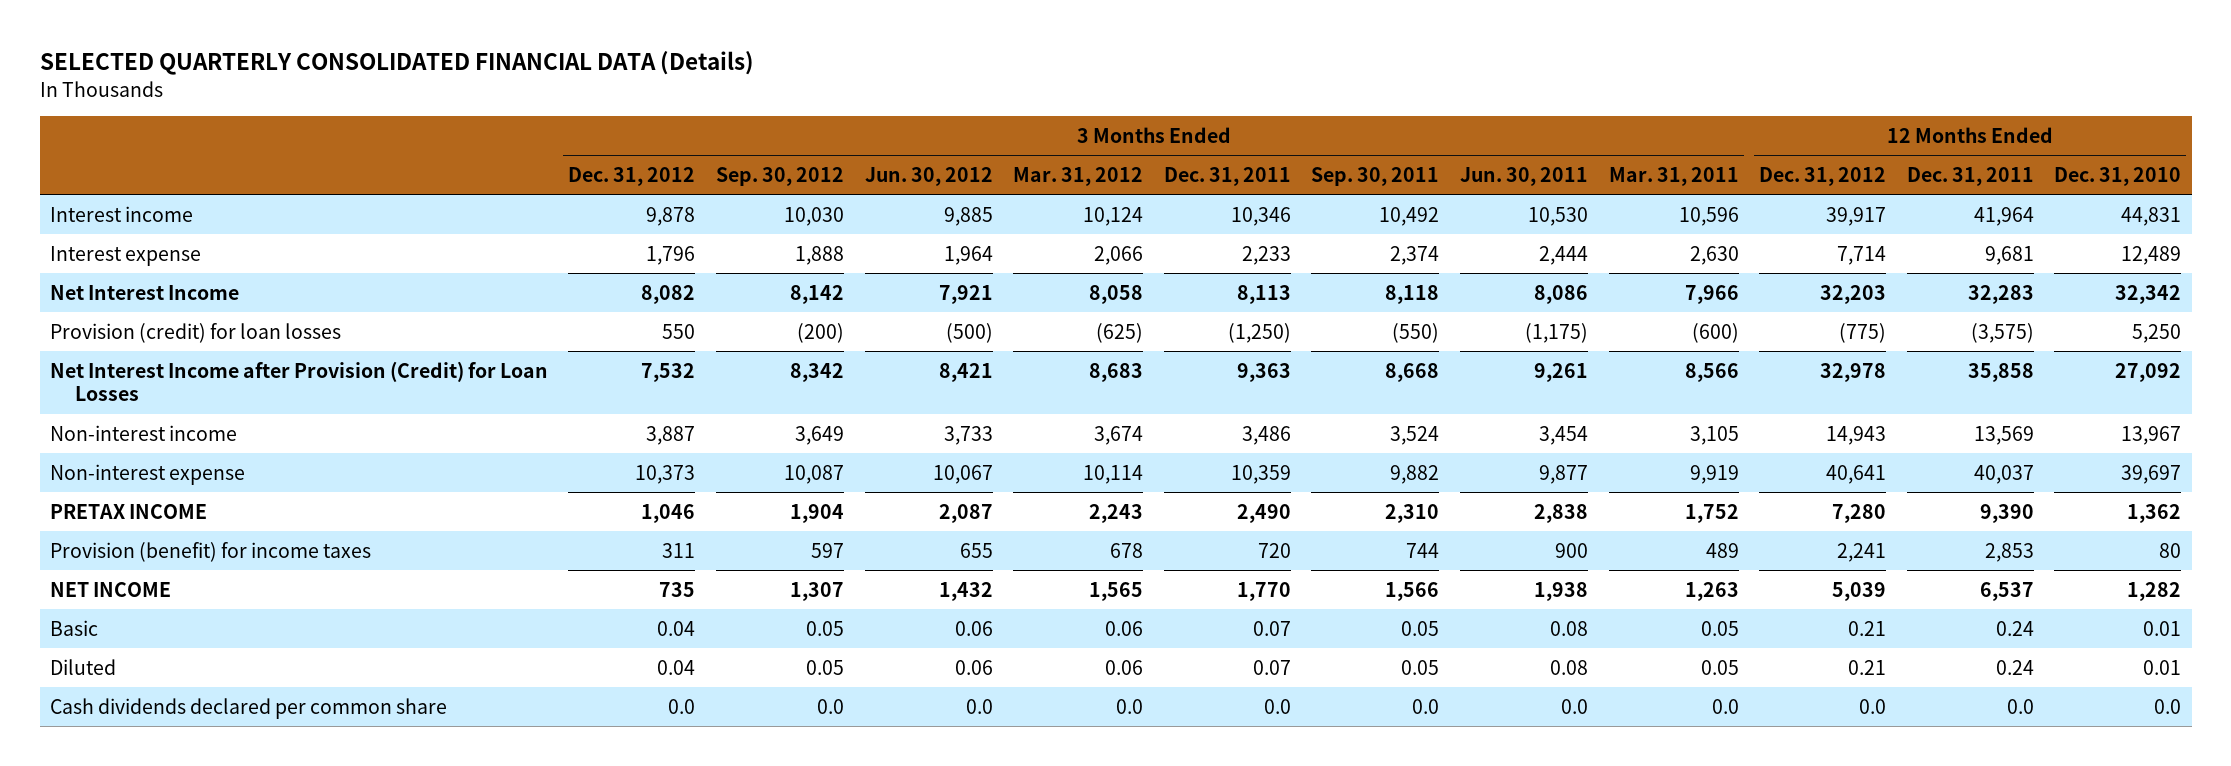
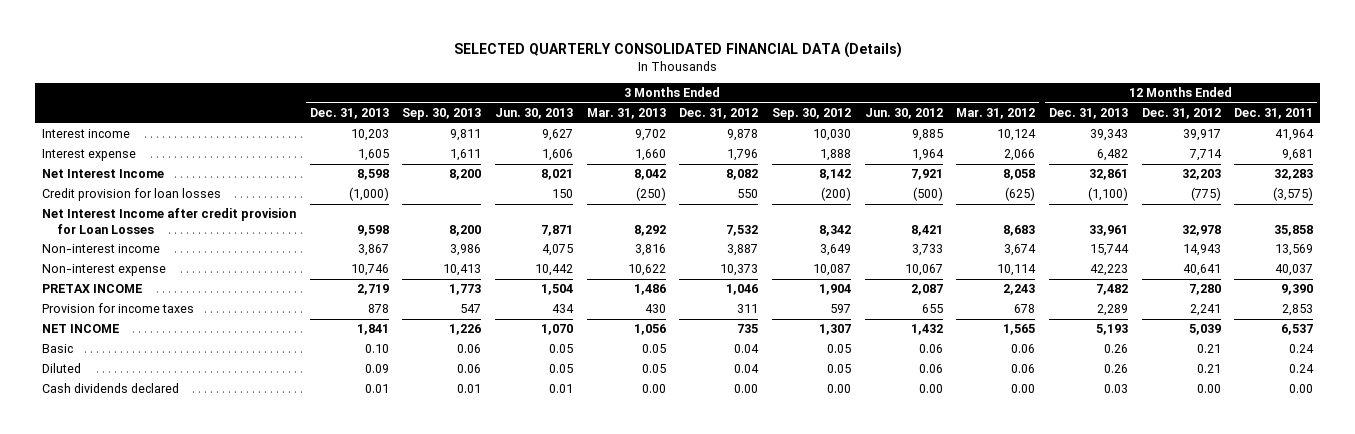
[1163,166,1291,186] Dec. 31, 2011 -> none
[1311,166,1440,186] Sep. 30, 2011 -> none
[1459,166,1588,186] Jun. 30, 2011 -> none
[1608,166,1739,186] Mar. 31, 2011 -> none
[2054,166,2182,186] Dec. 31, 2010 -> none
none -> [309,108,389,120] Dec. 31, 2013
none -> [402,108,482,121] Sep. 30, 2013
none -> [494,108,573,120] Jun. 30, 2013
none -> [586,108,666,120] Mar. 31, 2013
none -> [1048,108,1128,120] Dec. 31, 2013
[49,322,341,343] Provision (credit) for loan losses -> [42,188,222,202] Credit provision for loan losses
[49,360,548,402] Net Interest Income after Provision (Credit) for Loan Losses -> [42,208,297,234] Net Interest Income after credit provision for Loan Losses
[49,541,371,562] Provision (benefit) for income taxes -> [42,303,195,314] Provision for income taxes
[49,697,447,719] Cash dividends declared per common share -> [42,383,180,394] Cash dividends declared
[668,698,696,714] 0.0 -> [734,384,759,394] 0.00
[817,698,845,714] 0.0 -> [826,384,851,394] 0.00
[965,698,993,714] 0.0 -> [918,384,943,394] 0.00
[1116,698,1144,714] 0.0 -> [1011,384,1036,394] 0.00
[1859,698,1887,714] 0.0 -> [1196,384,1221,394] 0.00
[2006,698,2034,714] 0.0 -> [1289,384,1314,394] 0.00

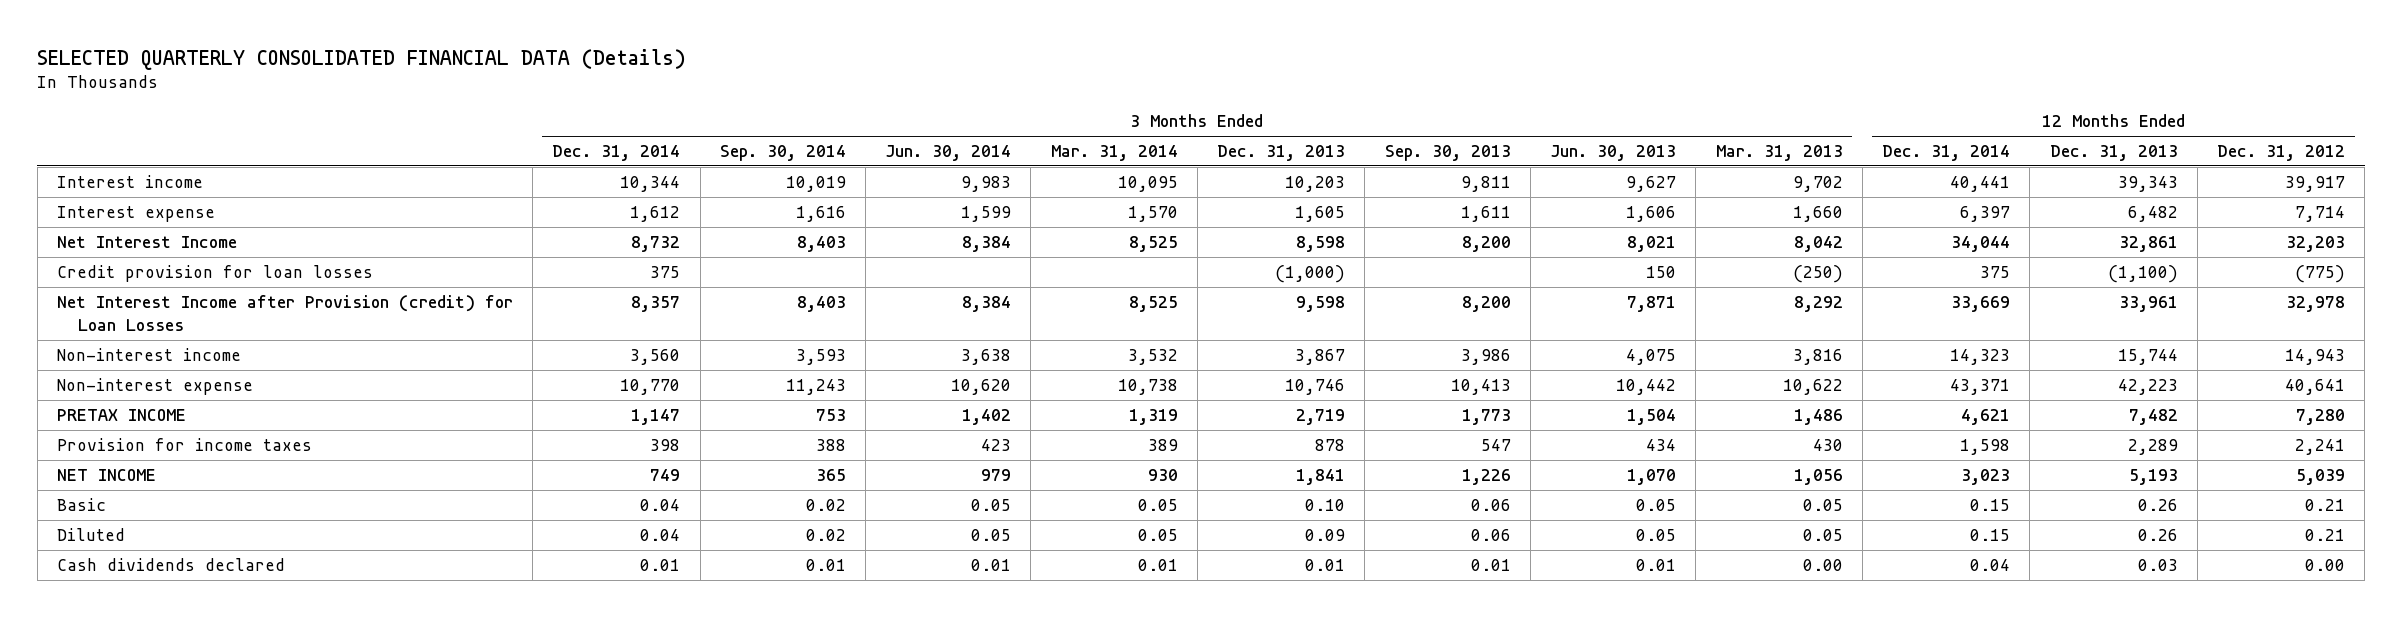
[679,108,759,120] Dec. 31, 2012 -> none
[771,108,851,121] Sep. 30, 2012 -> none
[864,108,943,120] Jun. 30, 2012 -> none
[956,108,1036,120] Mar. 31, 2012 -> none
[1234,108,1314,120] Dec. 31, 2011 -> none
none -> [552,145,681,162] Dec. 31, 2014
none -> [719,145,846,162] Sep. 30, 2014
none -> [885,145,1012,162] Jun. 30, 2014
none -> [1050,145,1178,162] Mar. 31, 2014
none -> [1882,145,2011,162] Dec. 31, 2014
[42,208,297,234] Net Interest Income after credit provision for Loan Losses -> [56,295,513,331] Net Interest Income after Provision (credit) for Loan Losses

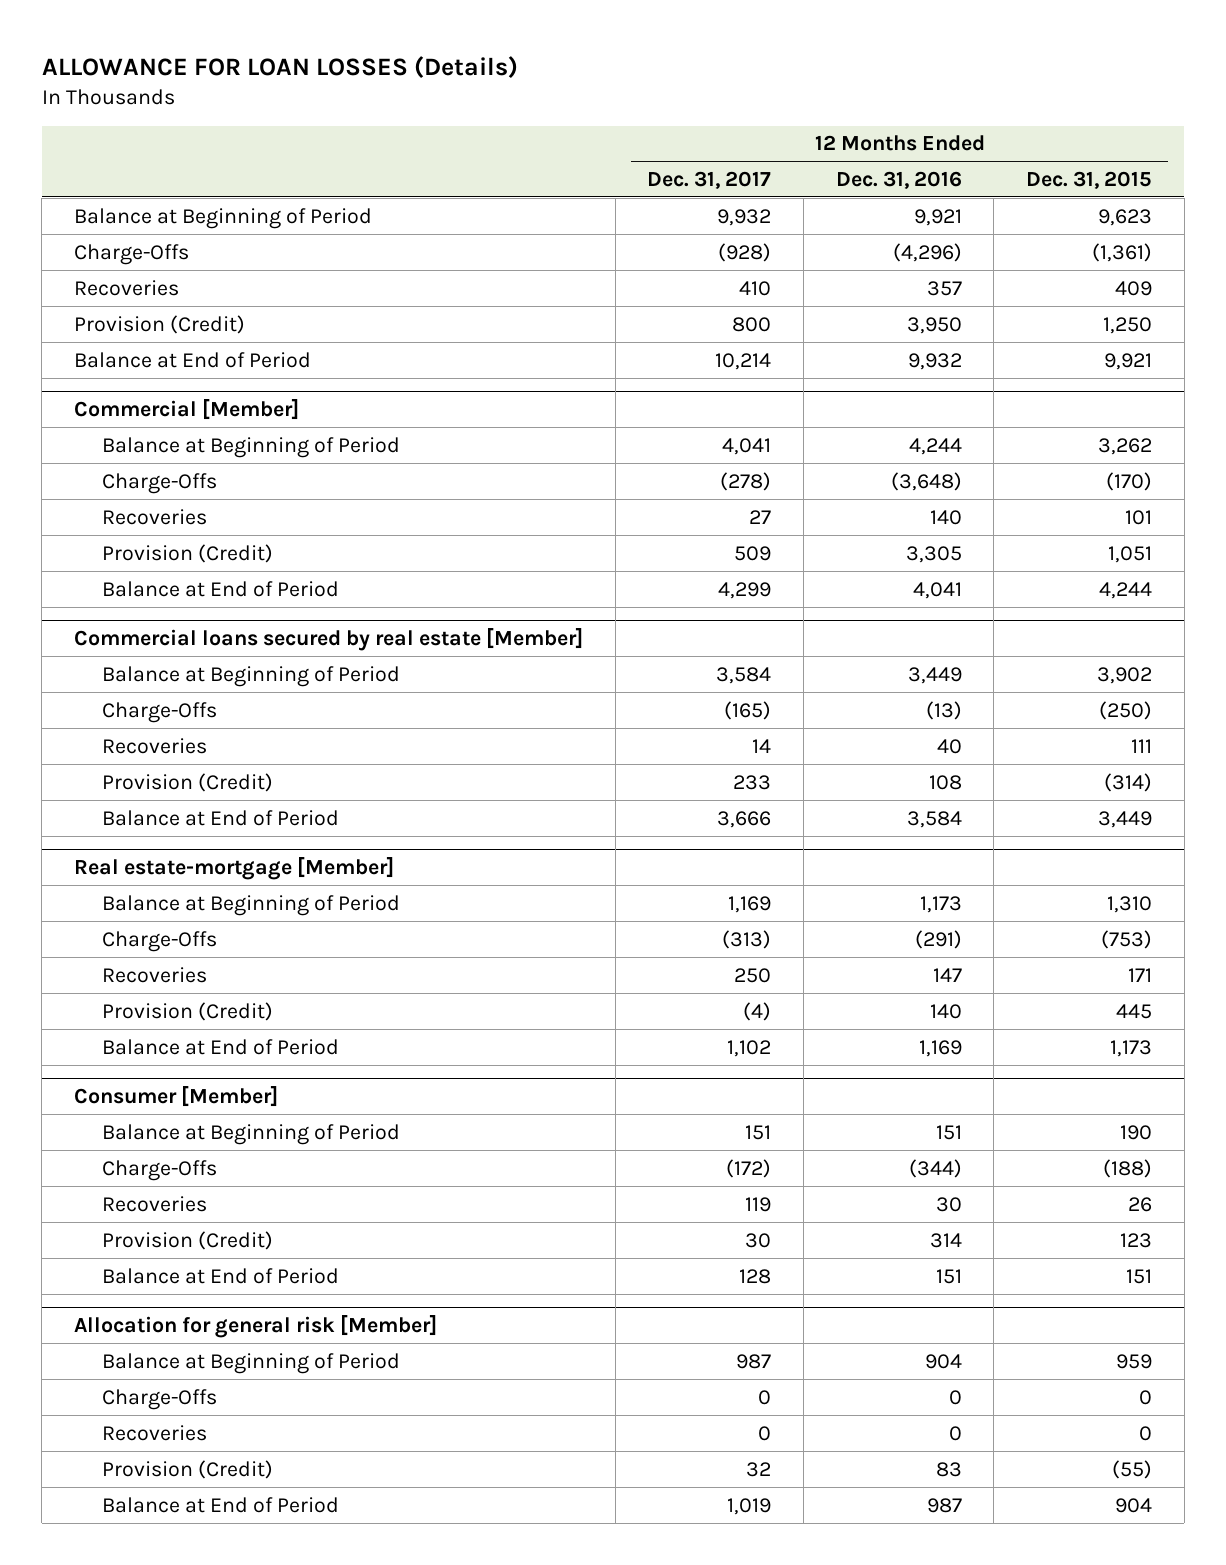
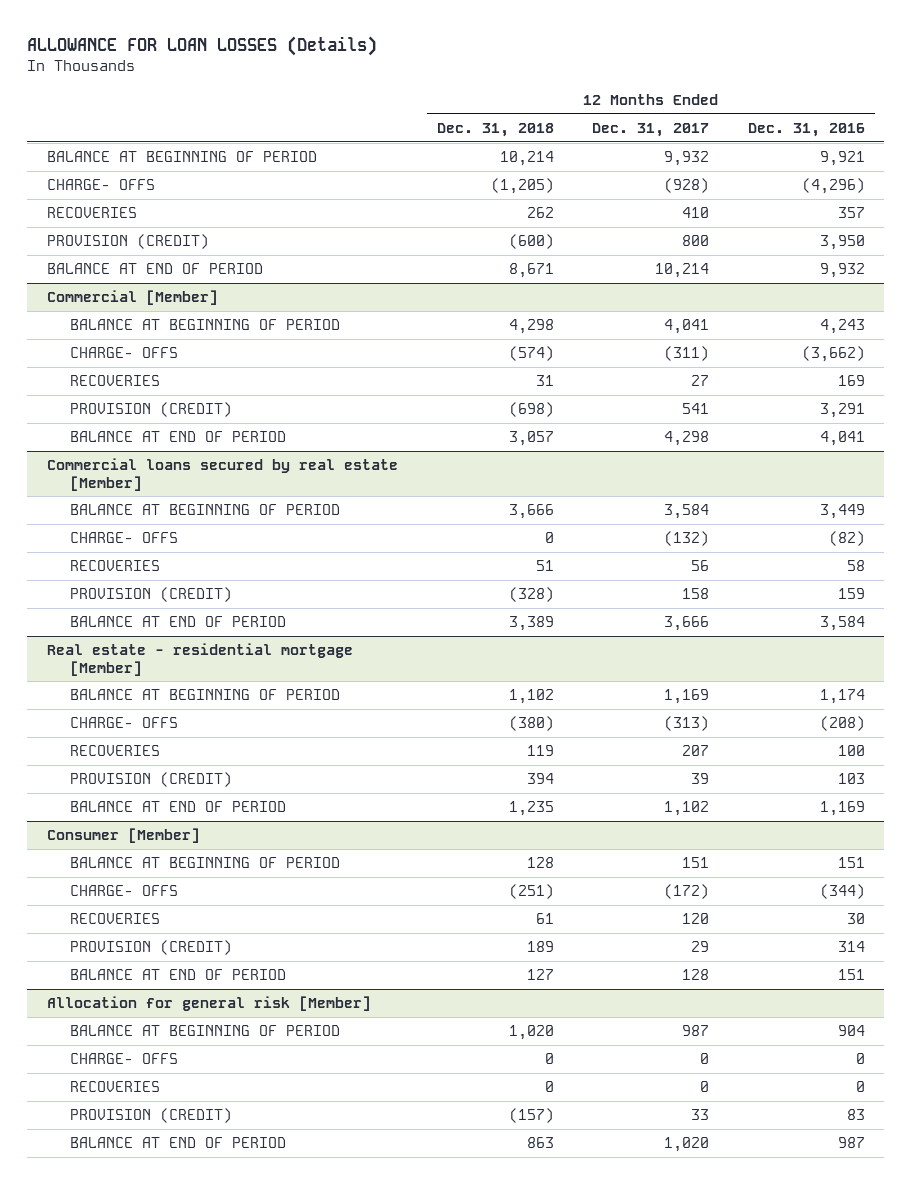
[1025,170,1152,189] Dec. 31, 2015 -> none
none -> [436,122,554,137] Dec. 31, 2018
[73,207,372,229] Balance at Beginning of Period -> [46,151,317,163] BALANCE AT BEGINNING OF PERIOD
[73,243,189,265] Charge-Offs -> [46,179,155,191] CHARGE- OFFS
[73,279,179,296] Recoveries -> [46,207,137,219] RECOVERIES
[73,314,245,334] Provision (Credit) -> [46,234,209,250] PROVISION (CREDIT)
[73,351,311,368] Balance at End of Period -> [46,263,263,275] BALANCE AT END OF PERIOD
[101,436,400,458] Balance at Beginning of Period -> [70,319,341,331] BALANCE AT BEGINNING OF PERIOD
[908,437,962,455] 4,244 -> [819,319,865,335] 4,243
[101,472,217,494] Charge-Offs -> [70,347,179,359] CHARGE- OFFS
[720,471,772,491] (278) -> [664,346,710,362] (311)
[890,471,962,491] (3,648) -> [801,346,865,363] (3,662)
[101,508,207,525] Recoveries -> [70,375,161,387] RECOVERIES
[929,509,962,525] 140 -> [837,375,865,387] 169
[101,543,273,563] Provision (Credit) -> [70,402,233,418] PROVISION (CREDIT)
[734,545,772,561] 509 -> [682,403,710,415] 541
[905,545,962,563] 3,305 -> [819,403,865,419] 3,291
[101,580,339,597] Balance at End of Period -> [70,431,287,443] BALANCE AT END OF PERIOD
[718,581,772,599] 4,299 -> [664,431,710,447] 4,298
[101,665,400,687] Balance at Beginning of Period -> [70,504,341,516] BALANCE AT BEGINNING OF PERIOD
[101,701,217,723] Charge-Offs -> [70,532,179,544] CHARGE- OFFS
[724,700,772,720] (165) -> [664,531,710,547] (132)
[925,700,962,720] (13) -> [828,531,865,547] (82)
[101,737,207,754] Recoveries -> [70,560,161,572] RECOVERIES
[752,738,772,753] 14 -> [691,560,710,572] 56
[936,738,962,754] 40 -> [846,560,865,572] 58
[101,772,273,792] Provision (Credit) -> [70,587,233,603] PROVISION (CREDIT)
[733,774,772,790] 233 -> [682,588,710,600] 158
[928,774,962,790] 108 -> [837,588,865,600] 159
[101,809,339,826] Balance at End of Period -> [70,616,287,628] BALANCE AT END OF PERIOD
[73,856,394,880] Real estate-mortgage [Member] -> [46,643,353,676] Real estate - residential mortgage [Member]
[101,894,400,916] Balance at Beginning of Period -> [70,689,341,701] BALANCE AT BEGINNING OF PERIOD
[919,895,962,913] 1,173 -> [819,689,865,705] 1,174
[101,930,217,952] Charge-Offs -> [70,717,179,729] CHARGE- OFFS
[914,929,962,949] (291) -> [819,716,865,732] (208)
[101,966,207,983] Recoveries -> [70,745,161,757] RECOVERIES
[734,967,772,983] 250 -> [682,745,710,757] 207
[932,967,962,982] 147 -> [837,745,865,757] 100
[101,1001,273,1021] Provision (Credit) -> [70,772,233,788] PROVISION (CREDIT)
[743,1001,772,1021] (4) -> [691,773,710,785] 39
[929,1003,962,1019] 140 -> [837,773,865,785] 103
[101,1038,339,1055] Balance at End of Period -> [70,801,287,813] BALANCE AT END OF PERIOD
[101,1123,400,1145] Balance at Beginning of Period -> [70,857,341,869] BALANCE AT BEGINNING OF PERIOD
[101,1159,217,1181] Charge-Offs -> [70,885,179,897] CHARGE- OFFS
[101,1195,207,1212] Recoveries -> [70,913,161,925] RECOVERIES
[745,1196,772,1212] 119 -> [682,913,710,925] 120
[101,1230,273,1250] Provision (Credit) -> [70,940,233,956] PROVISION (CREDIT)
[745,1232,772,1248] 30 -> [691,941,710,953] 29
[101,1267,339,1284] Balance at End of Period -> [70,969,287,981] BALANCE AT END OF PERIOD
[101,1352,400,1374] Balance at Beginning of Period -> [70,1025,341,1037] BALANCE AT BEGINNING OF PERIOD
[101,1388,217,1410] Charge-Offs -> [70,1053,179,1065] CHARGE- OFFS
[101,1424,207,1441] Recoveries -> [70,1081,161,1093] RECOVERIES
[101,1459,273,1479] Provision (Credit) -> [70,1108,233,1124] PROVISION (CREDIT)
[746,1461,772,1477] 32 -> [691,1109,710,1121] 33
[101,1496,339,1513] Balance at End of Period -> [70,1137,287,1149] BALANCE AT END OF PERIOD
[727,1497,772,1515] 1,019 -> [664,1137,710,1153] 1,020

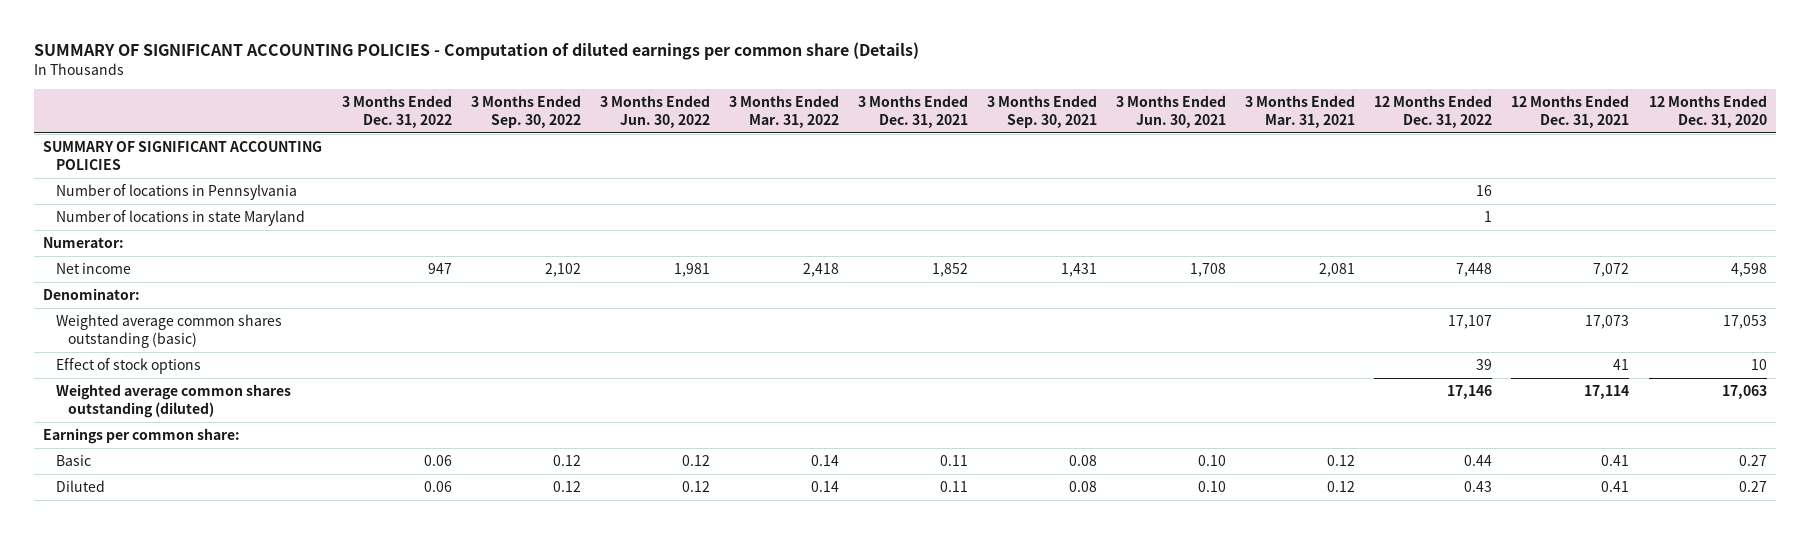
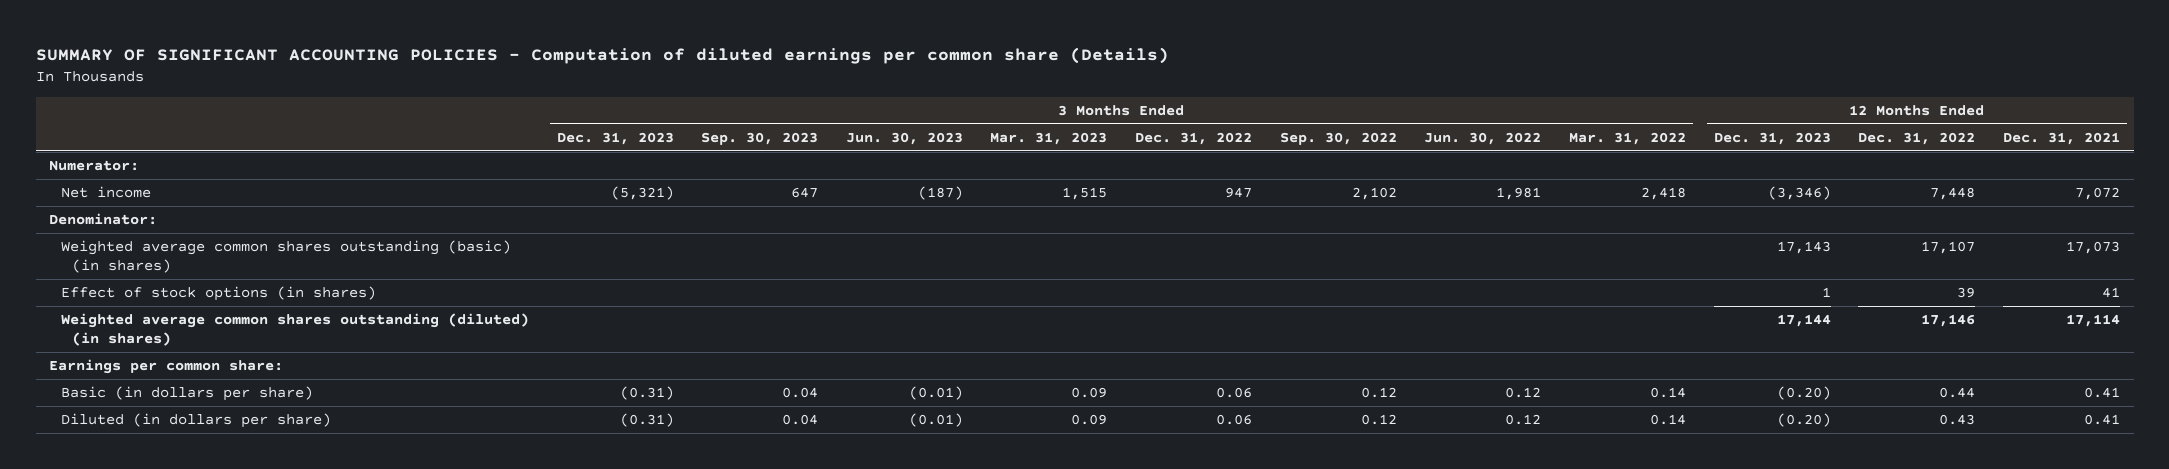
[857,94,968,128] 3 Months Ended Dec. 31, 2021 -> none
[987,94,1098,128] 3 Months Ended Sep. 30, 2021 -> none
[1116,94,1227,128] 3 Months Ended Jun. 30, 2021 -> none
[1245,94,1356,128] 3 Months Ended Mar. 31, 2021 -> none
[1648,94,1767,128] 12 Months Ended Dec. 31, 2020 -> none
none -> [556,131,674,145] Dec. 31, 2023
none -> [701,131,819,145] Sep. 30, 2023
none -> [845,131,963,145] Jun. 30, 2023
none -> [990,131,1108,145] Mar. 31, 2023
none -> [1713,131,1831,145] Dec. 31, 2023
[43,141,323,171] SUMMARY OF SIGNIFICANT ACCOUNTING POLICIES -> none
[55,184,297,201] Number of locations in Pennsylvania -> none
[55,210,305,227] Number of locations in state Maryland -> none
[55,314,282,349] Weighted average common shares outstanding (basic) -> [60,240,511,274] Weighted average common shares outstanding (basic) (in shares)
[55,358,201,375] Effect of stock options -> [60,286,376,302] Effect of stock options (in shares)
[55,384,291,419] Weighted average common shares outstanding (diluted) -> [60,313,529,347] Weighted average common shares outstanding (diluted) (in shares)
[55,455,91,467] Basic -> [60,386,313,402] Basic (in dollars per share)
[55,480,105,493] Diluted -> [60,413,331,429] Diluted (in dollars per share)

